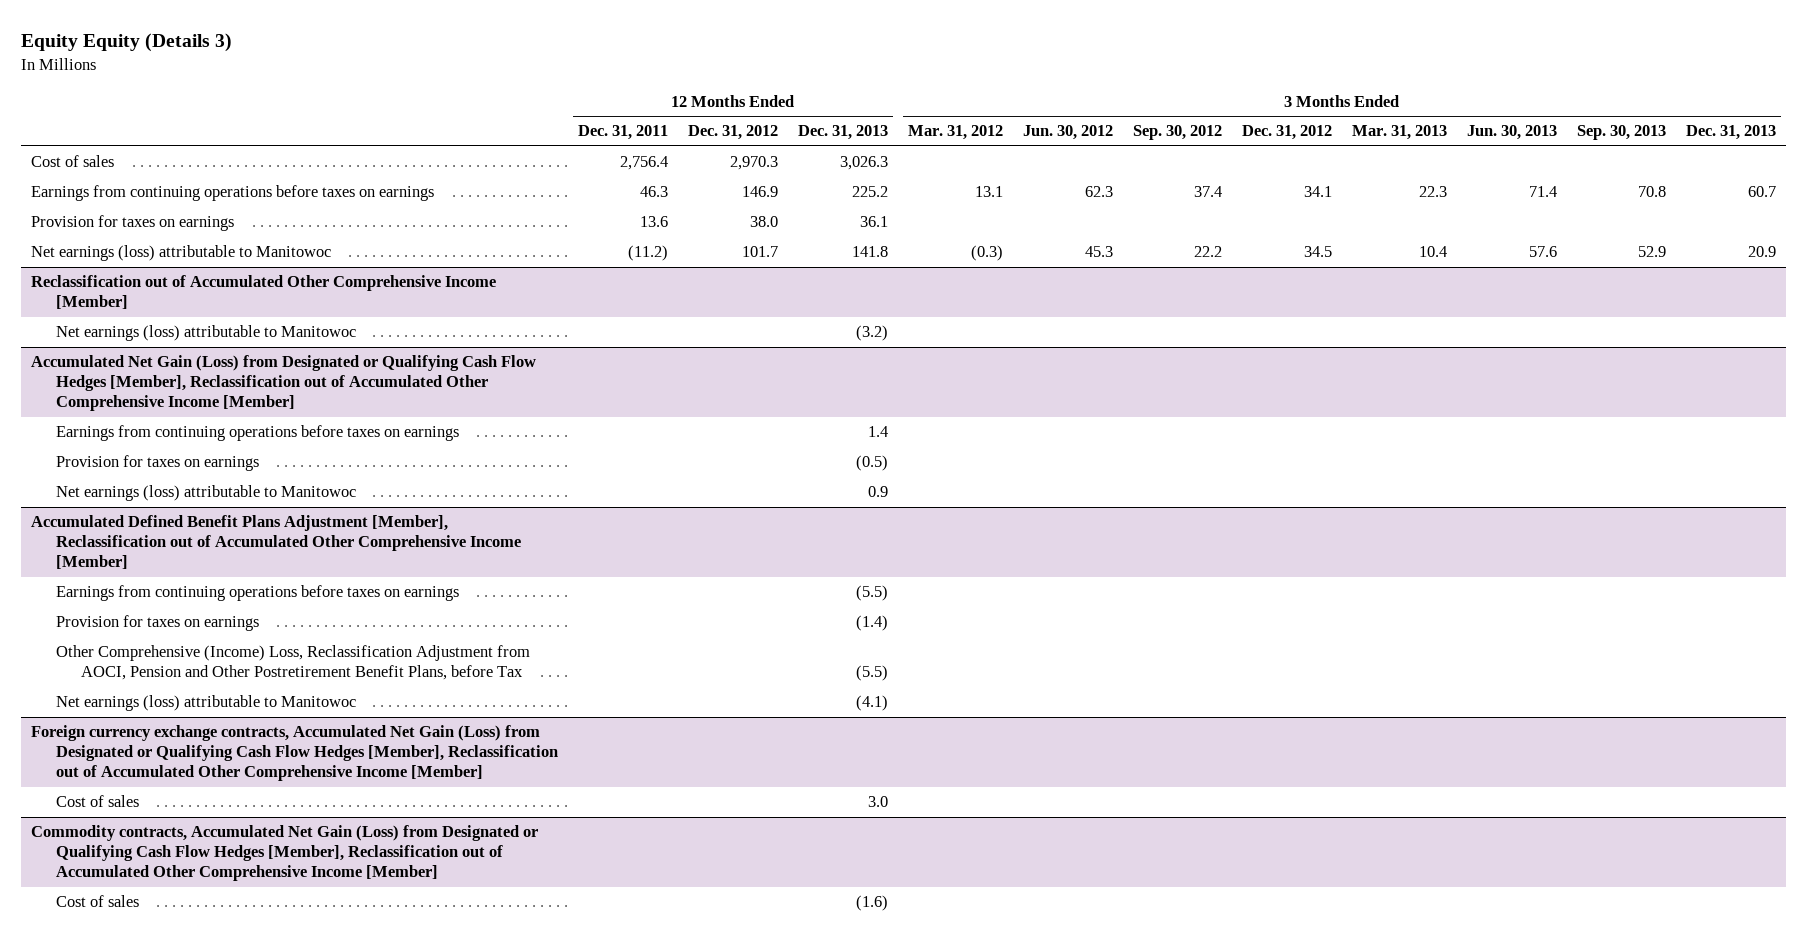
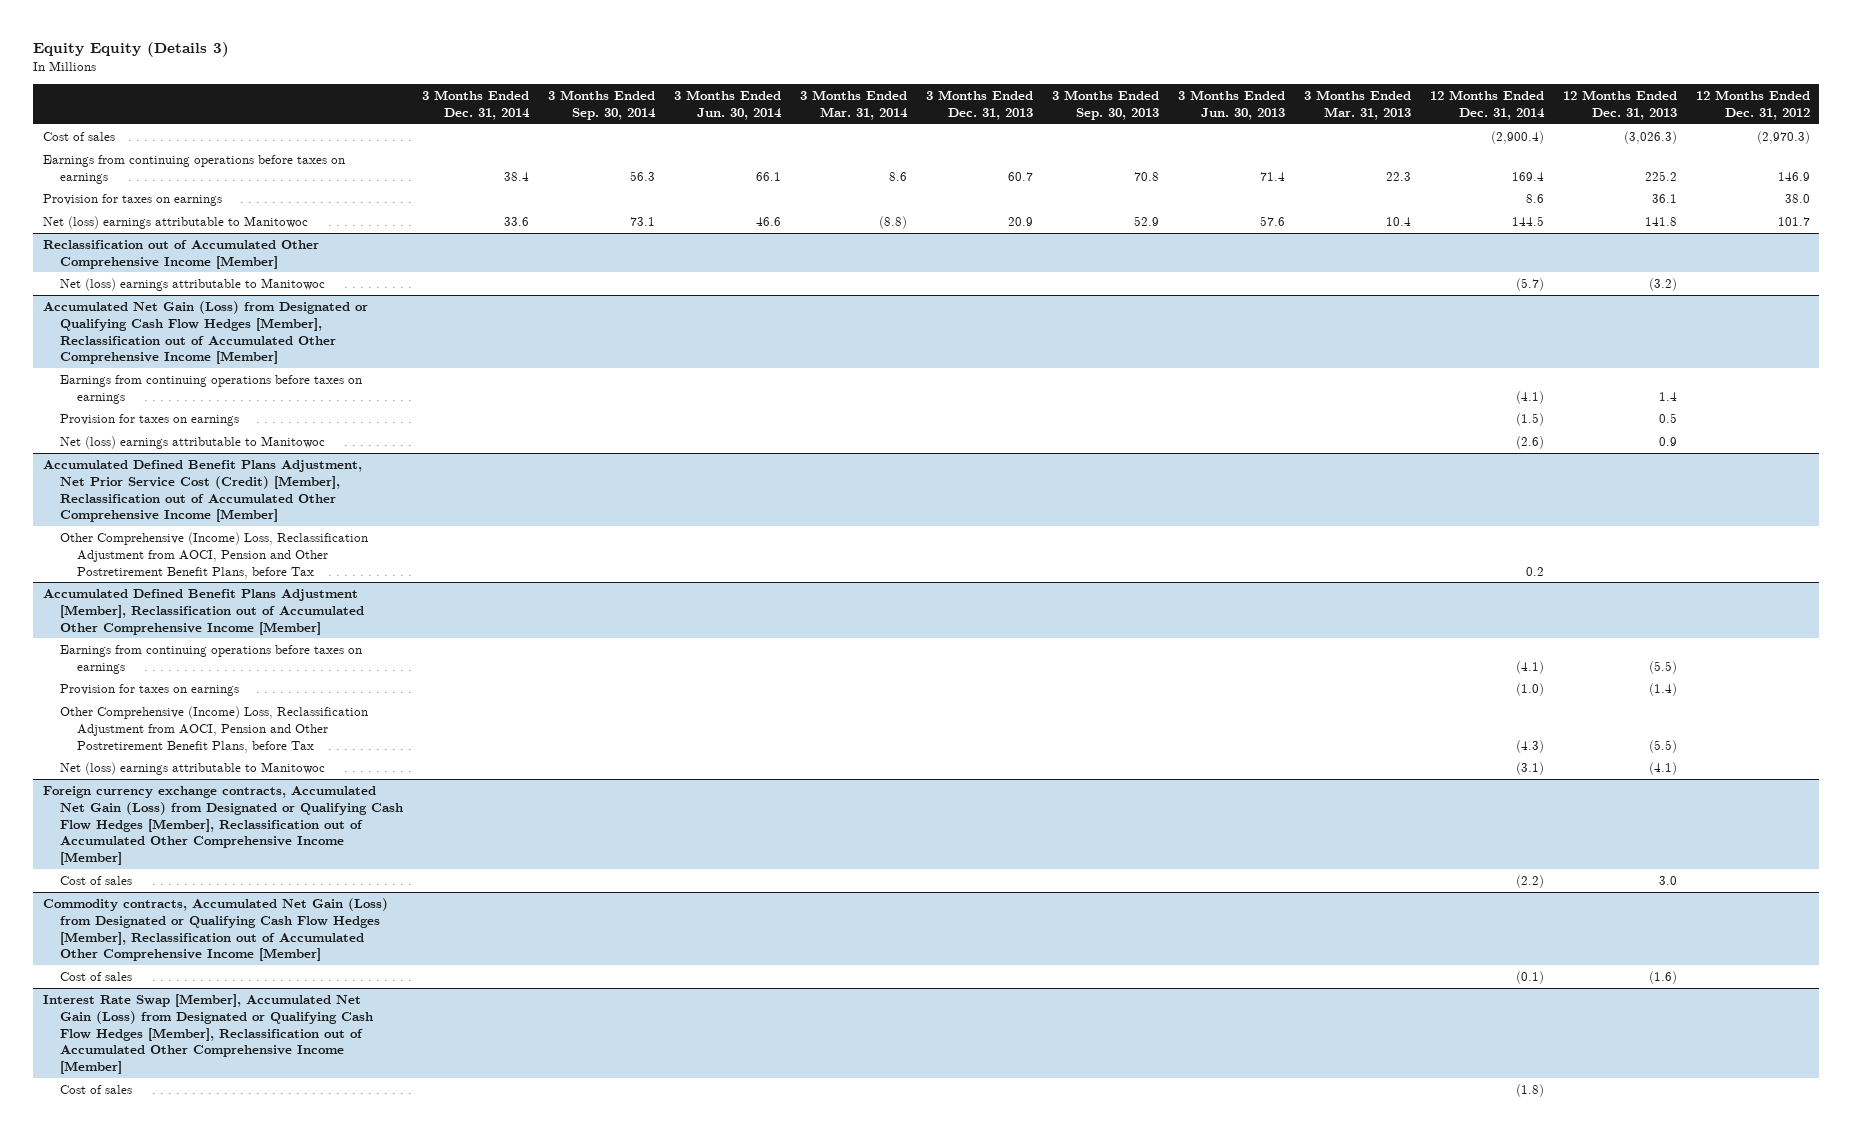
[578,125,669,141] Dec. 31, 2011 -> none
[907,125,1003,141] Mar. 31, 2012 -> none
[1022,125,1113,141] Jun. 30, 2012 -> none
[1132,125,1222,141] Sep. 30, 2012 -> none
[1241,125,1332,141] Dec. 31, 2012 -> none
none -> [421,89,530,120] 3 Months Ended Dec. 31, 2014
none -> [547,89,656,120] 3 Months Ended Sep. 30, 2014
none -> [673,89,782,120] 3 Months Ended Jun. 30, 2014
none -> [799,89,908,120] 3 Months Ended Mar. 31, 2014
none -> [1429,89,1545,120] 12 Months Ended Dec. 31, 2014
[730,156,779,171] 2,970.3 -> [1756,130,1810,144] (2,970.3)
[840,156,889,171] 3,026.3 -> [1623,130,1677,144] (3,026.3)
[31,245,332,262] Net earnings (loss) attributable to Manitowoc -> [42,215,308,229] Net (loss) earnings attributable to Manitowoc
[56,325,357,342] Net earnings (loss) attributable to Manitowoc -> [59,277,325,291] Net (loss) earnings attributable to Manitowoc
[856,455,889,472] (0.5) -> [1658,412,1677,423] 0.5
[56,485,357,502] Net earnings (loss) attributable to Manitowoc -> [59,435,325,449] Net (loss) earnings attributable to Manitowoc
none -> [42,459,362,523] Accumulated Defined Benefit Plans Adjustment, Net Prior Service Cost (Credit) [Member], Reclassification out of Accumulated Other Comprehensive Income [Member]
none -> [59,531,368,579] Other Comprehensive (Income) Loss, Reclassification Adjustment from AOCI, Pension and Other Postretirement Benefit Plans, before Tax
[56,695,357,712] Net earnings (loss) attributable to Manitowoc -> [59,761,325,775] Net (loss) earnings attributable to Manitowoc
none -> [42,993,373,1075] Interest Rate Swap [Member], Accumulated Net Gain (Loss) from Designated or Qualifying Cash Flow Hedges [Member], Reclassification out of Accumulated Other Comprehensive Income [Member]
none -> [59,1084,132,1094] Cost of sales

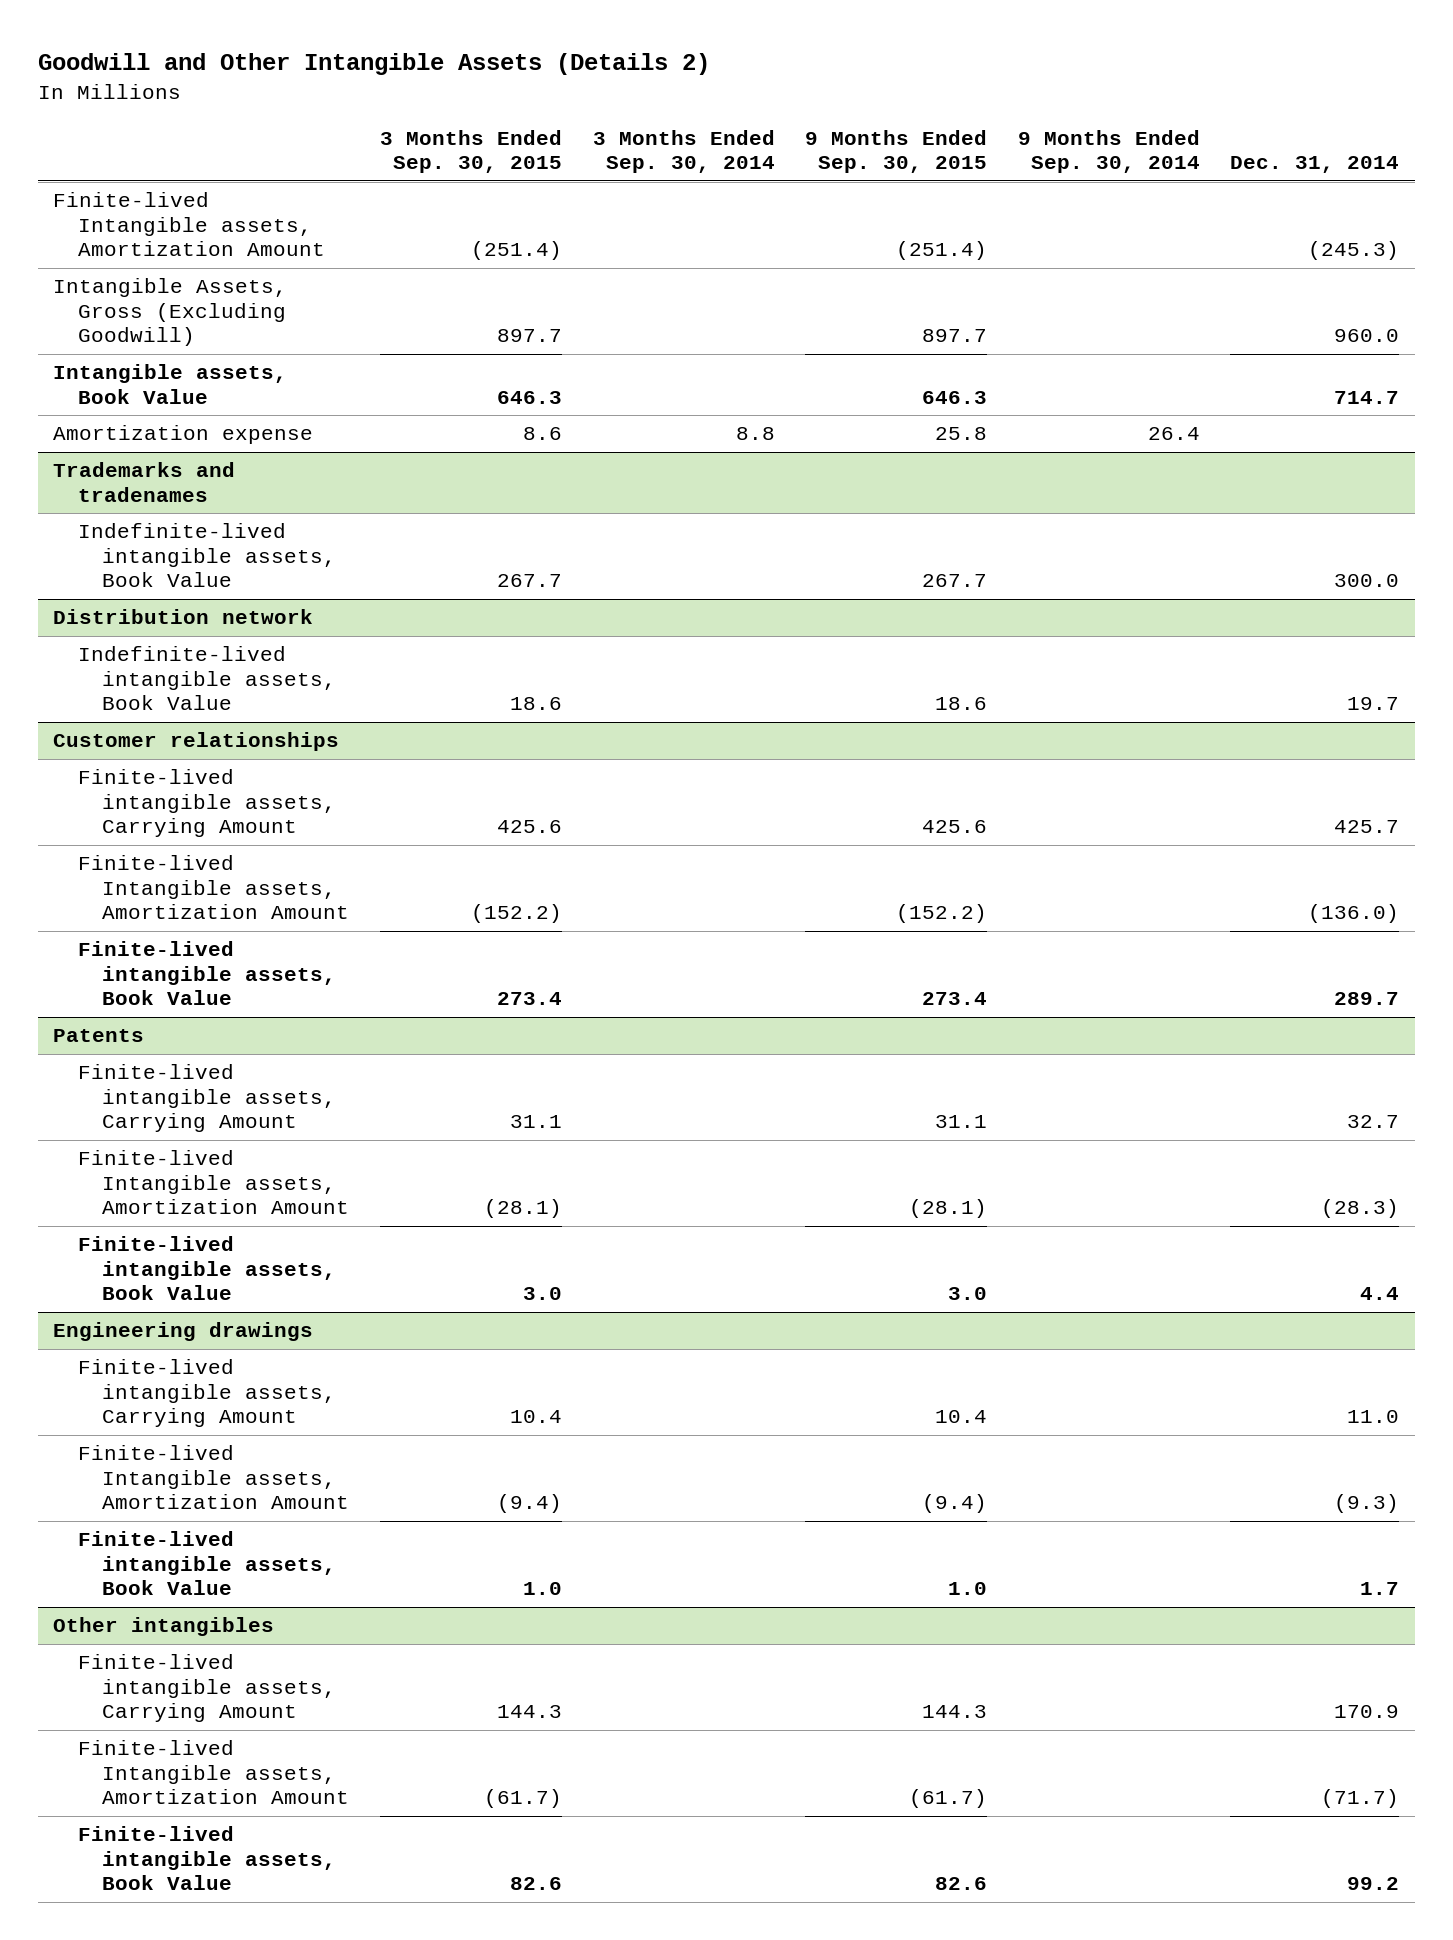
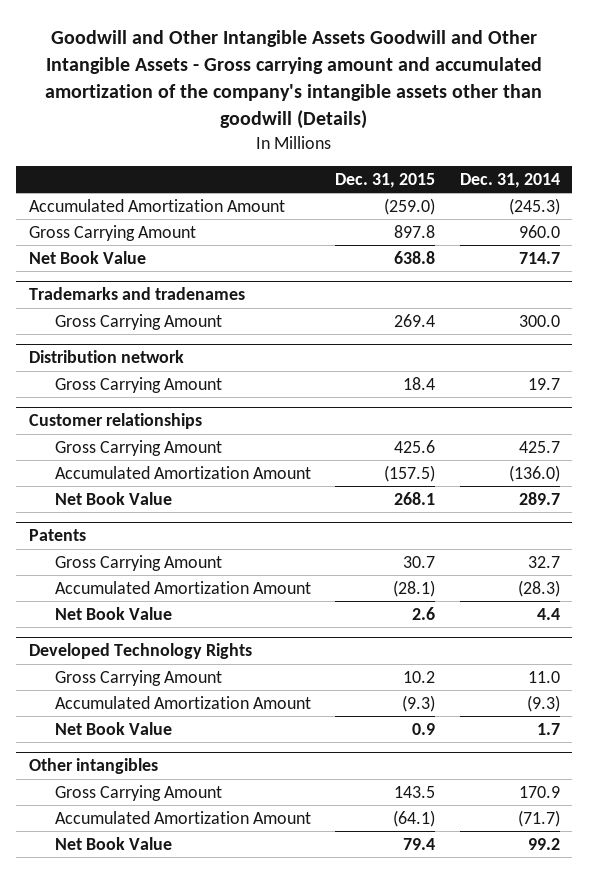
[37,53,710,76] Goodwill and Other Intangible Assets (Details 2) -> [45,29,543,130] Goodwill and Other Intangible Assets Goodwill and Other Intangible Assets - Gross carrying amount and accumulated amortization of the company's intangible assets other than goodwill (Details)
[380,129,563,174] 3 Months Ended Sep. 30, 2015 -> none
[592,129,775,174] 3 Months Ended Sep. 30, 2014 -> none
[805,129,988,174] 9 Months Ended Sep. 30, 2015 -> none
[1017,129,1200,174] 9 Months Ended Sep. 30, 2014 -> none
none -> [335,172,436,188] Dec. 31, 2015
[53,425,314,445] Amortization expense -> none
[53,192,325,256] Finite-lived Intangible assets, Amortization Amount -> [28,198,285,212] Accumulated Amortization Amount
[53,278,288,346] Intangible Assets, Gross (Excluding Goodwill) -> [28,224,196,241] Gross Carrying Amount
[53,364,288,404] Intangible assets, Book Value -> [28,250,146,264] Net Book Value
[77,523,337,587] Indefinite-lived intangible assets, Book Value -> [55,313,223,330] Gross Carrying Amount
[77,646,337,710] Indefinite-lived intangible assets, Book Value -> [55,376,223,393] Gross Carrying Amount
[77,769,337,837] Finite-lived intangible assets, Carrying Amount -> [55,439,223,456] Gross Carrying Amount
[77,855,350,919] Finite-lived Intangible assets, Amortization Amount -> [55,465,312,479] Accumulated Amortization Amount
[77,941,337,1005] Finite-lived intangible assets, Book Value -> [55,491,173,505] Net Book Value
[77,1064,337,1132] Finite-lived intangible assets, Carrying Amount -> [55,554,223,571] Gross Carrying Amount
[77,1150,350,1214] Finite-lived Intangible assets, Amortization Amount -> [55,580,312,594] Accumulated Amortization Amount
[77,1236,337,1300] Finite-lived intangible assets, Book Value -> [55,606,173,620] Net Book Value
[53,1322,314,1342] Engineering drawings -> [28,643,252,660] Developed Technology Rights
[77,1359,337,1427] Finite-lived intangible assets, Carrying Amount -> [55,669,223,686] Gross Carrying Amount
[77,1445,350,1509] Finite-lived Intangible assets, Amortization Amount -> [55,695,312,709] Accumulated Amortization Amount
[77,1531,337,1595] Finite-lived intangible assets, Book Value -> [55,721,173,735] Net Book Value
[77,1654,337,1722] Finite-lived intangible assets, Carrying Amount -> [55,784,223,801] Gross Carrying Amount
[77,1740,350,1804] Finite-lived Intangible assets, Amortization Amount -> [55,810,312,824] Accumulated Amortization Amount
[77,1826,337,1890] Finite-lived intangible assets, Book Value -> [55,836,173,850] Net Book Value

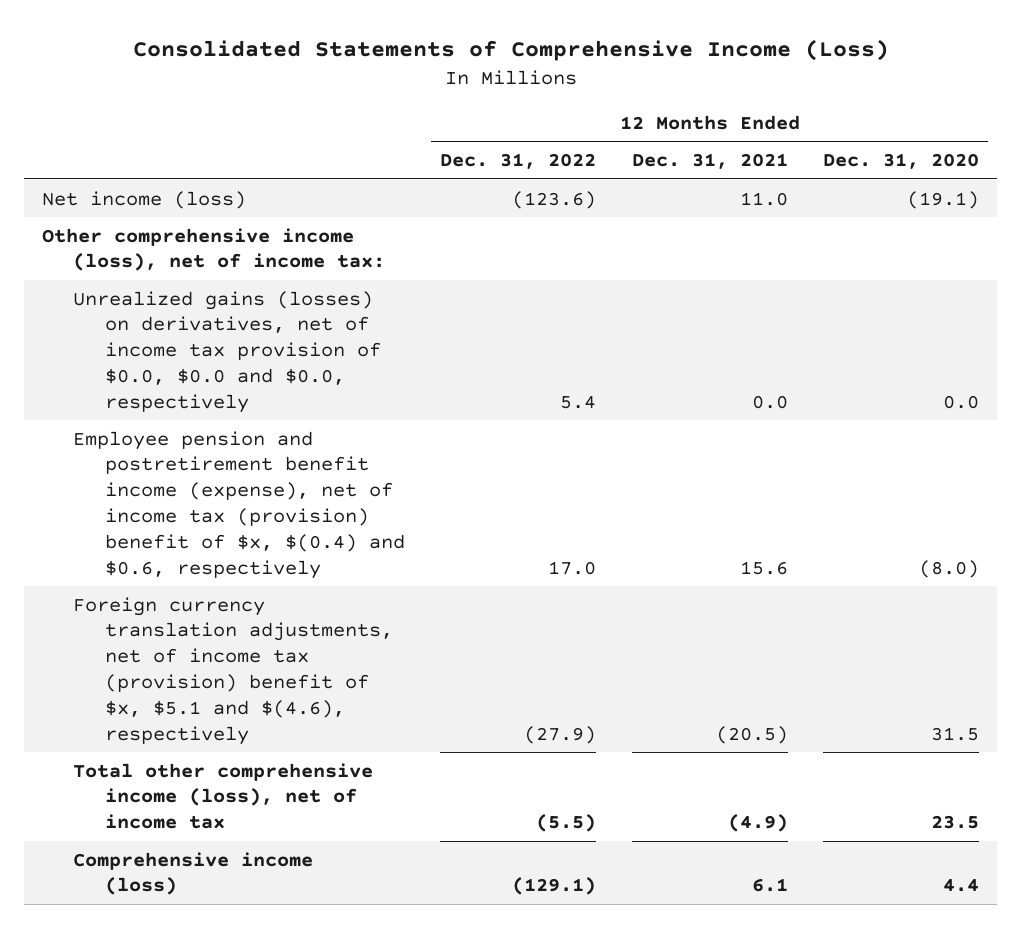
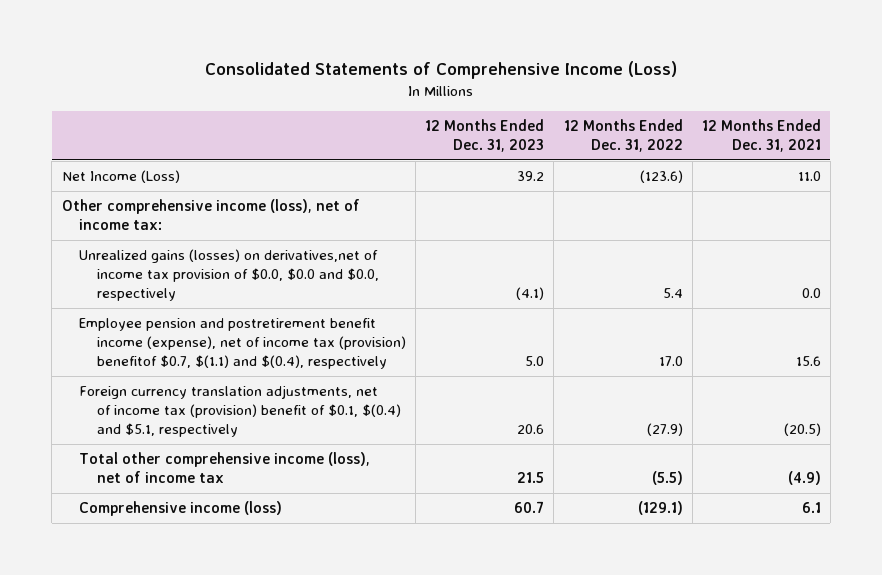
[823,153,980,170] Dec. 31, 2020 -> none
none -> [425,118,545,153] 12 Months Ended Dec. 31, 2023
[41,190,246,209] Net income (loss) -> [61,169,180,183] Net Income (Loss)
[73,290,381,414] Unrealized gains (losses) on derivatives, net of income tax provision of $0.0, $0.0 and $0.0, respectively -> [79,248,380,302] Unrealized gains (losses) on derivatives,net of income tax provision of $0.0, $0.0 and $0.0, respectively
[73,430,405,579] Employee pension and postretirement benefit income (expense), net of income tax (provision) benefit of $x, $(0.4) and $0.6, respectively -> [79,317,407,370] Employee pension and postretirement benefit income (expense), net of income tax (provision) benefitof $0.7, $(1.1) and $(0.4), respectively
[73,596,393,745] Foreign currency translation adjustments, net of income tax (provision) benefit of $x, $5.1 and $(4.6), respectively -> [79,384,402,438] Foreign currency translation adjustments, net of income tax (provision) benefit of $0.1, $(0.4) and $5.1, respectively

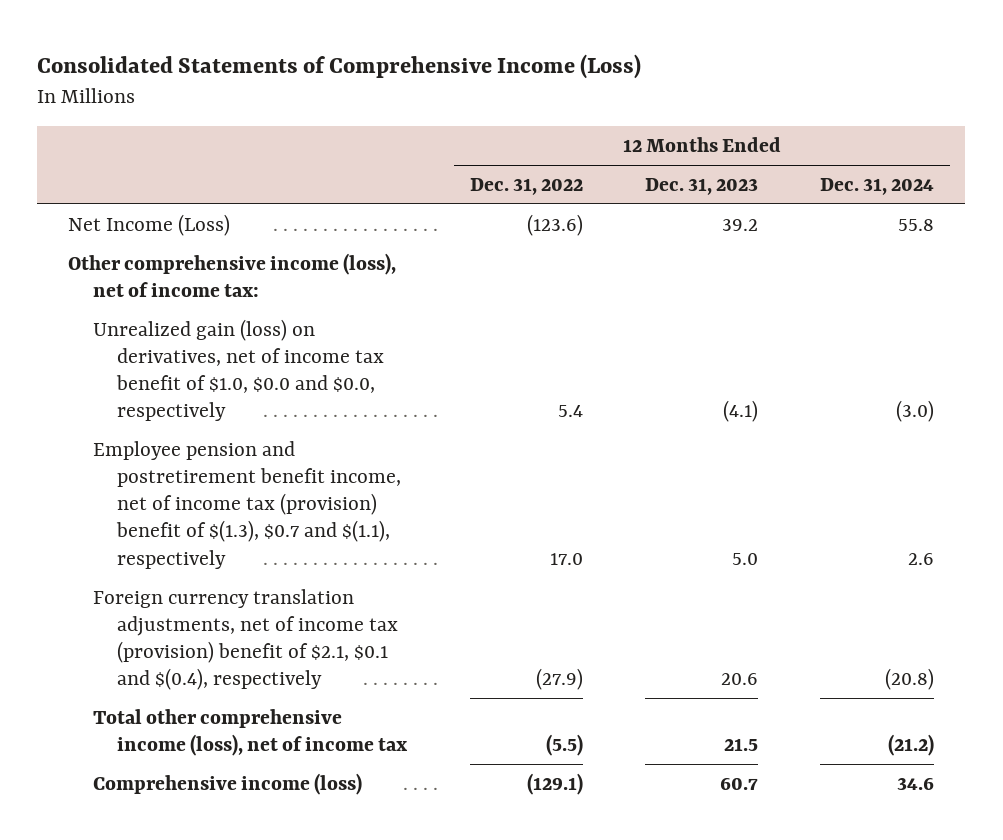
[701,118,821,153] 12 Months Ended Dec. 31, 2021 -> none
none -> [820,177,935,195] Dec. 31, 2024
[79,248,380,302] Unrealized gains (losses) on derivatives,net of income tax provision of $0.0, $0.0 and $0.0, respectively -> [92,318,385,422] Unrealized gain (loss) on derivatives, net of income tax benefit of $1.0, $0.0 and $0.0, respectively
[79,317,407,370] Employee pension and postretirement benefit income (expense), net of income tax (provision) benefitof $0.7, $(1.1) and $(0.4), respectively -> [92,440,402,569] Employee pension and postretirement benefit income, net of income tax (provision) benefit of $(1.3), $0.7 and $(1.1), respectively
[79,384,402,438] Foreign currency translation adjustments, net of income tax (provision) benefit of $0.1, $(0.4) and $5.1, respectively -> [92,588,399,691] Foreign currency translation adjustments, net of income tax (provision) benefit of $2.1, $0.1 and $(0.4), respectively

